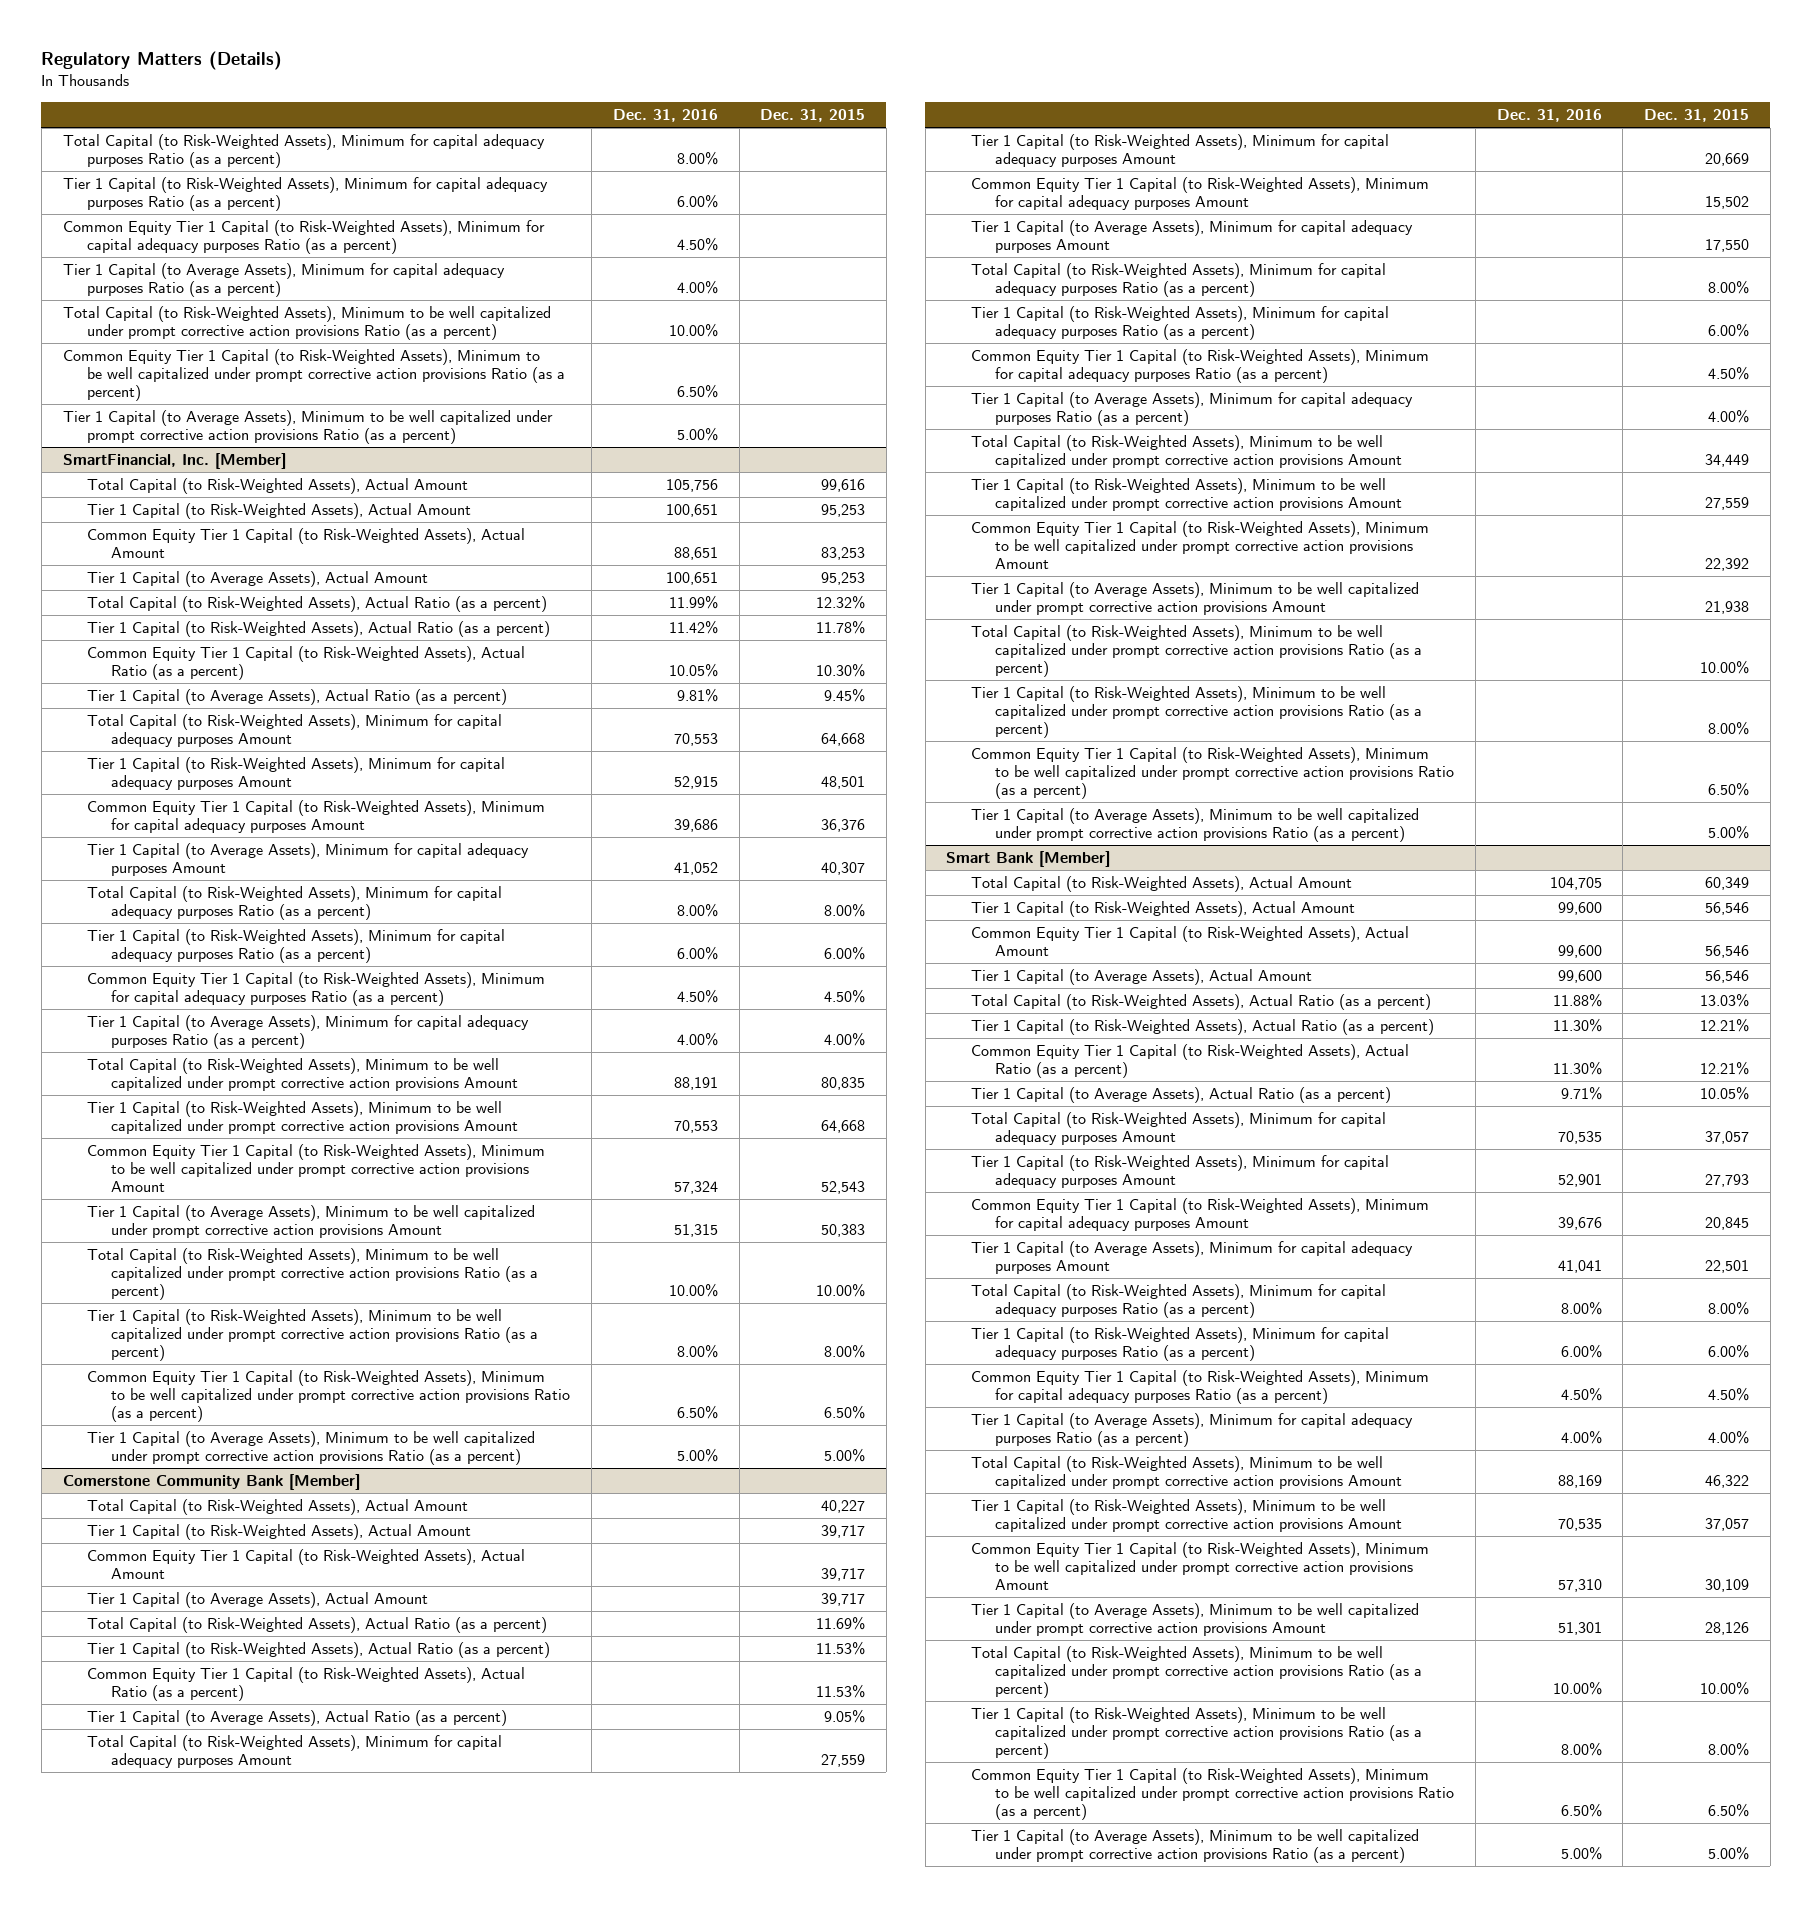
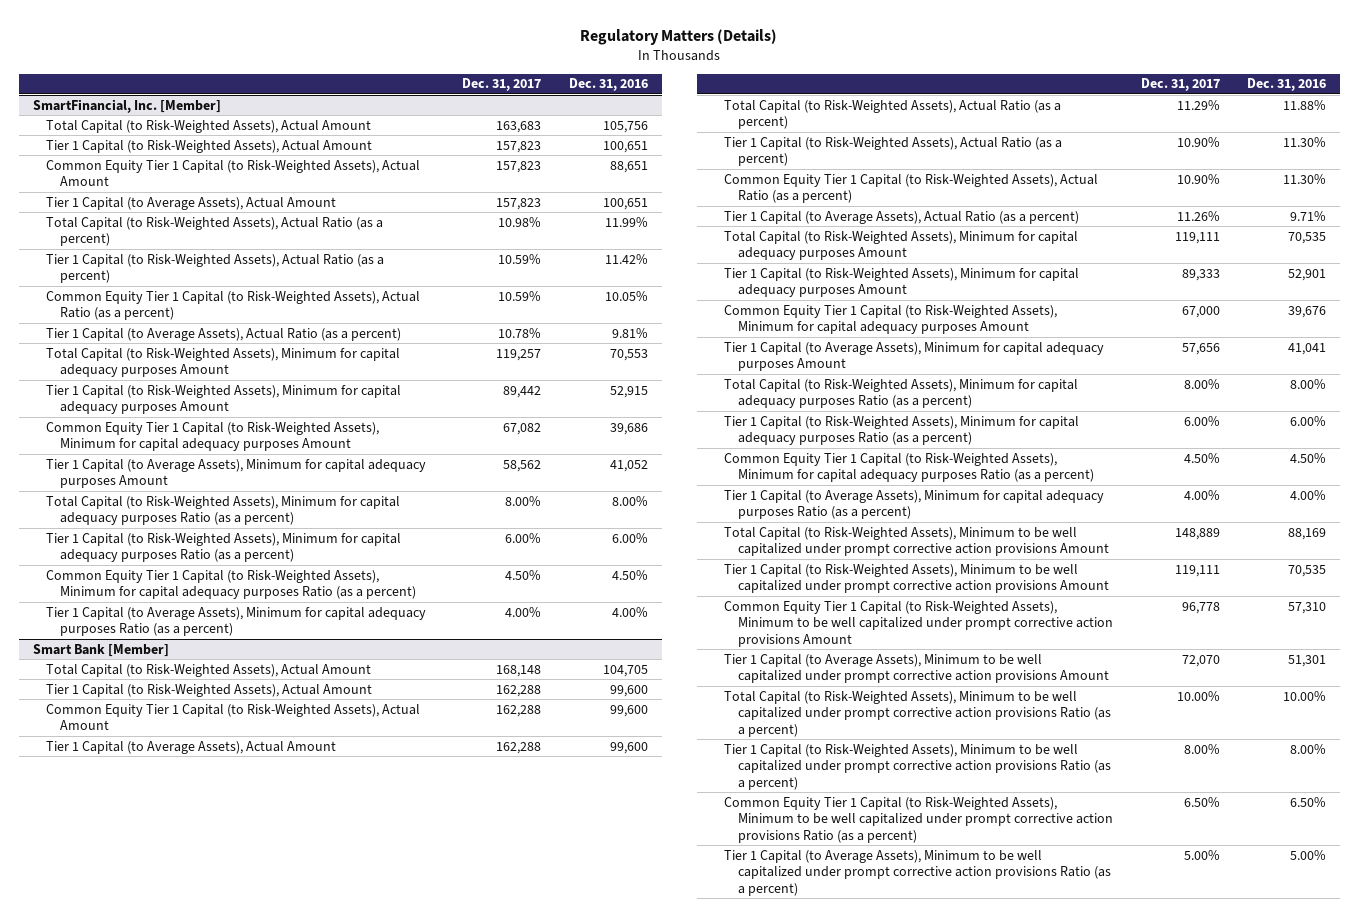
[760,108,866,122] Dec. 31, 2015 -> none
none -> [462,78,542,92] Dec. 31, 2017
[62,134,545,169] Total Capital (to Risk-Weighted Assets), Minimum for capital adequacy purposes Ratio (as a percent) -> none
[62,177,548,212] Tier 1 Capital (to Risk-Weighted Assets), Minimum for capital adequacy purposes Ratio (as a percent) -> none
[62,220,545,255] Common Equity Tier 1 Capital (to Risk-Weighted Assets), Minimum for capital adequacy purposes Ratio (as a percent) -> none
[62,263,505,298] Tier 1 Capital (to Average Assets), Minimum for capital adequacy purposes Ratio (as a percent) -> none
[62,306,551,341] Total Capital (to Risk-Weighted Assets), Minimum to be well capitalized under prompt corrective action provisions Ratio (as a percent) -> none
[62,349,565,402] Common Equity Tier 1 Capital (to Risk-Weighted Assets), Minimum to be well capitalized under prompt corrective action provisions Ratio (as a percent) -> none
[62,410,553,445] Tier 1 Capital (to Average Assets), Minimum to be well capitalized under prompt corrective action provisions Ratio (as a percent) -> none
[86,1058,519,1092] Total Capital (to Risk-Weighted Assets), Minimum to be well capitalized under prompt corrective action provisions Amount -> none
[86,1101,519,1135] Tier 1 Capital (to Risk-Weighted Assets), Minimum to be well capitalized under prompt corrective action provisions Amount -> none
[86,1144,545,1193] Common Equity Tier 1 Capital (to Risk-Weighted Assets), Minimum to be well capitalized under prompt corrective action provisions Amount -> none
[86,1205,535,1239] Tier 1 Capital (to Average Assets), Minimum to be well capitalized under prompt corrective action provisions Amount -> none
[86,1248,539,1301] Total Capital (to Risk-Weighted Assets), Minimum to be well capitalized under prompt corrective action provisions Ratio (as a percent) -> none
[86,1309,539,1362] Tier 1 Capital (to Risk-Weighted Assets), Minimum to be well capitalized under prompt corrective action provisions Ratio (as a percent) -> none
[86,1370,571,1423] Common Equity Tier 1 Capital (to Risk-Weighted Assets), Minimum to be well capitalized under prompt corrective action provisions Ratio (as a percent) -> none
[86,1431,535,1466] Tier 1 Capital (to Average Assets), Minimum to be well capitalized under prompt corrective action provisions Ratio (as a percent) -> none
[62,1474,360,1491] Comerstone Community Bank [Member] -> none
[86,1499,468,1516] Total Capital (to Risk-Weighted Assets), Actual Amount -> none
[86,1524,471,1541] Tier 1 Capital (to Risk-Weighted Assets), Actual Amount -> none
[86,1549,525,1580] Common Equity Tier 1 Capital (to Risk-Weighted Assets), Actual Amount -> none
[86,1592,428,1609] Tier 1 Capital (to Average Assets), Actual Amount -> none
[86,1617,547,1634] Total Capital (to Risk-Weighted Assets), Actual Ratio (as a percent) -> none
[86,1642,550,1659] Tier 1 Capital (to Risk-Weighted Assets), Actual Ratio (as a percent) -> none
[86,1667,525,1702] Common Equity Tier 1 Capital (to Risk-Weighted Assets), Actual Ratio (as a percent) -> none
[86,1710,507,1727] Tier 1 Capital (to Average Assets), Actual Ratio (as a percent) -> none
[86,1735,502,1769] Total Capital (to Risk-Weighted Assets), Minimum for capital adequacy purposes Amount -> none
[970,134,1389,168] Tier 1 Capital (to Risk-Weighted Assets), Minimum for capital adequacy purposes Amount -> none
[970,177,1429,211] Common Equity Tier 1 Capital (to Risk-Weighted Assets), Minimum for capital adequacy purposes Amount -> none
[970,220,1413,254] Tier 1 Capital (to Average Assets), Minimum for capital adequacy purposes Amount -> none
[970,263,1386,298] Total Capital (to Risk-Weighted Assets), Minimum for capital adequacy purposes Ratio (as a percent) -> none
[970,306,1389,341] Tier 1 Capital (to Risk-Weighted Assets), Minimum for capital adequacy purposes Ratio (as a percent) -> none
[970,349,1429,384] Common Equity Tier 1 Capital (to Risk-Weighted Assets), Minimum for capital adequacy purposes Ratio (as a percent) -> none
[970,392,1413,427] Tier 1 Capital (to Average Assets), Minimum for capital adequacy purposes Ratio (as a percent) -> none
[970,435,1403,469] Total Capital (to Risk-Weighted Assets), Minimum to be well capitalized under prompt corrective action provisions Amount -> none
[970,478,1403,512] Tier 1 Capital (to Risk-Weighted Assets), Minimum to be well capitalized under prompt corrective action provisions Amount -> none
[970,521,1429,570] Common Equity Tier 1 Capital (to Risk-Weighted Assets), Minimum to be well capitalized under prompt corrective action provisions Amount -> none
[970,582,1419,616] Tier 1 Capital (to Average Assets), Minimum to be well capitalized under prompt corrective action provisions Amount -> none
[970,625,1423,678] Total Capital (to Risk-Weighted Assets), Minimum to be well capitalized under prompt corrective action provisions Ratio (as a percent) -> none
[970,686,1423,739] Tier 1 Capital (to Risk-Weighted Assets), Minimum to be well capitalized under prompt corrective action provisions Ratio (as a percent) -> none
[970,747,1455,800] Common Equity Tier 1 Capital (to Risk-Weighted Assets), Minimum to be well capitalized under prompt corrective action provisions Ratio (as a percent) -> none
[970,808,1419,843] Tier 1 Capital (to Average Assets), Minimum to be well capitalized under prompt corrective action provisions Ratio (as a percent) -> none

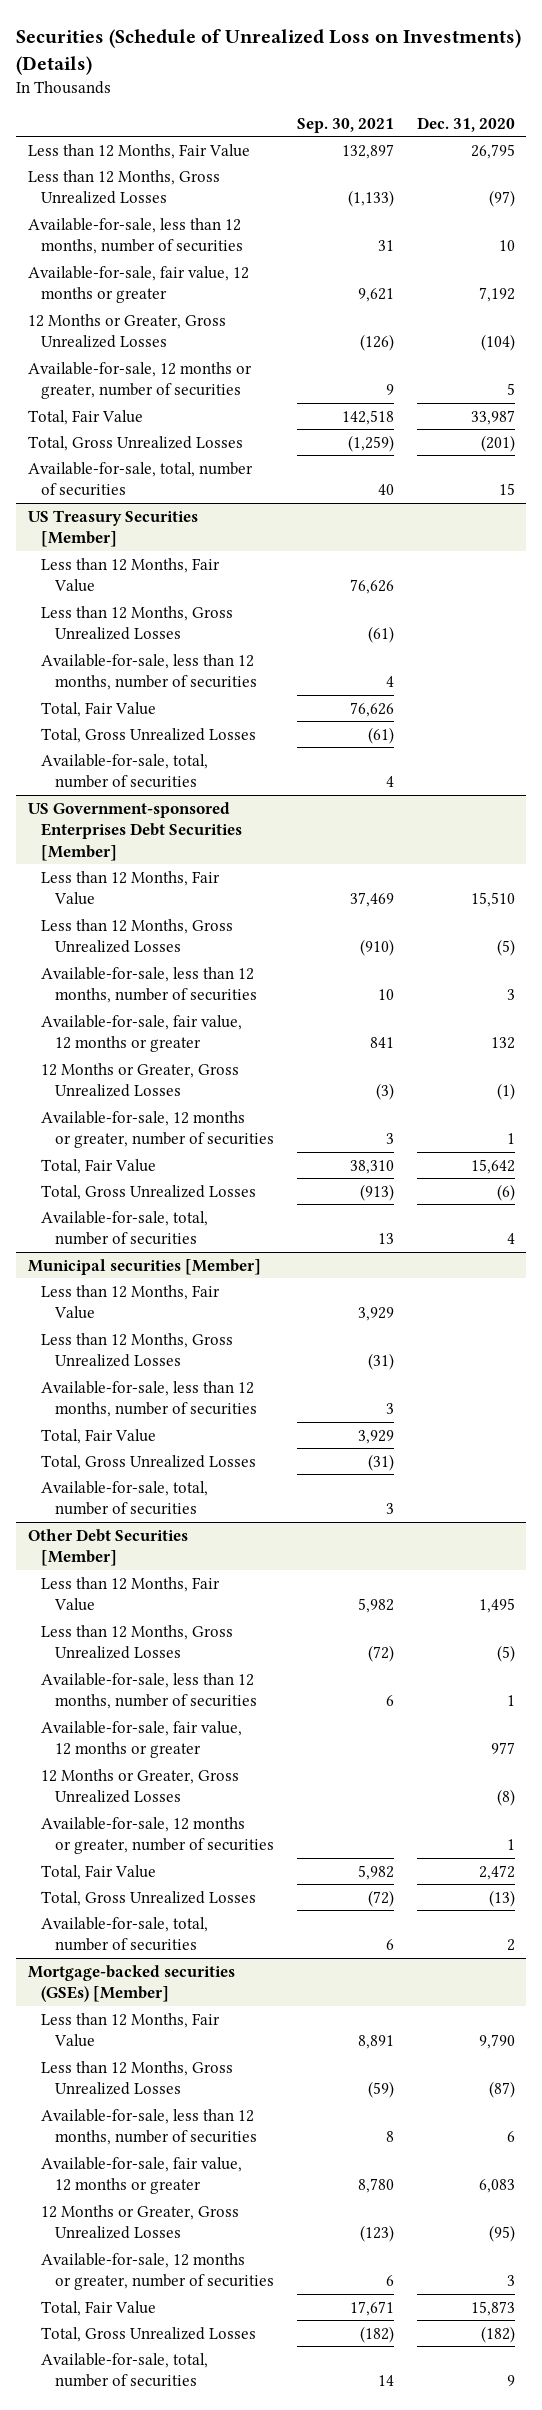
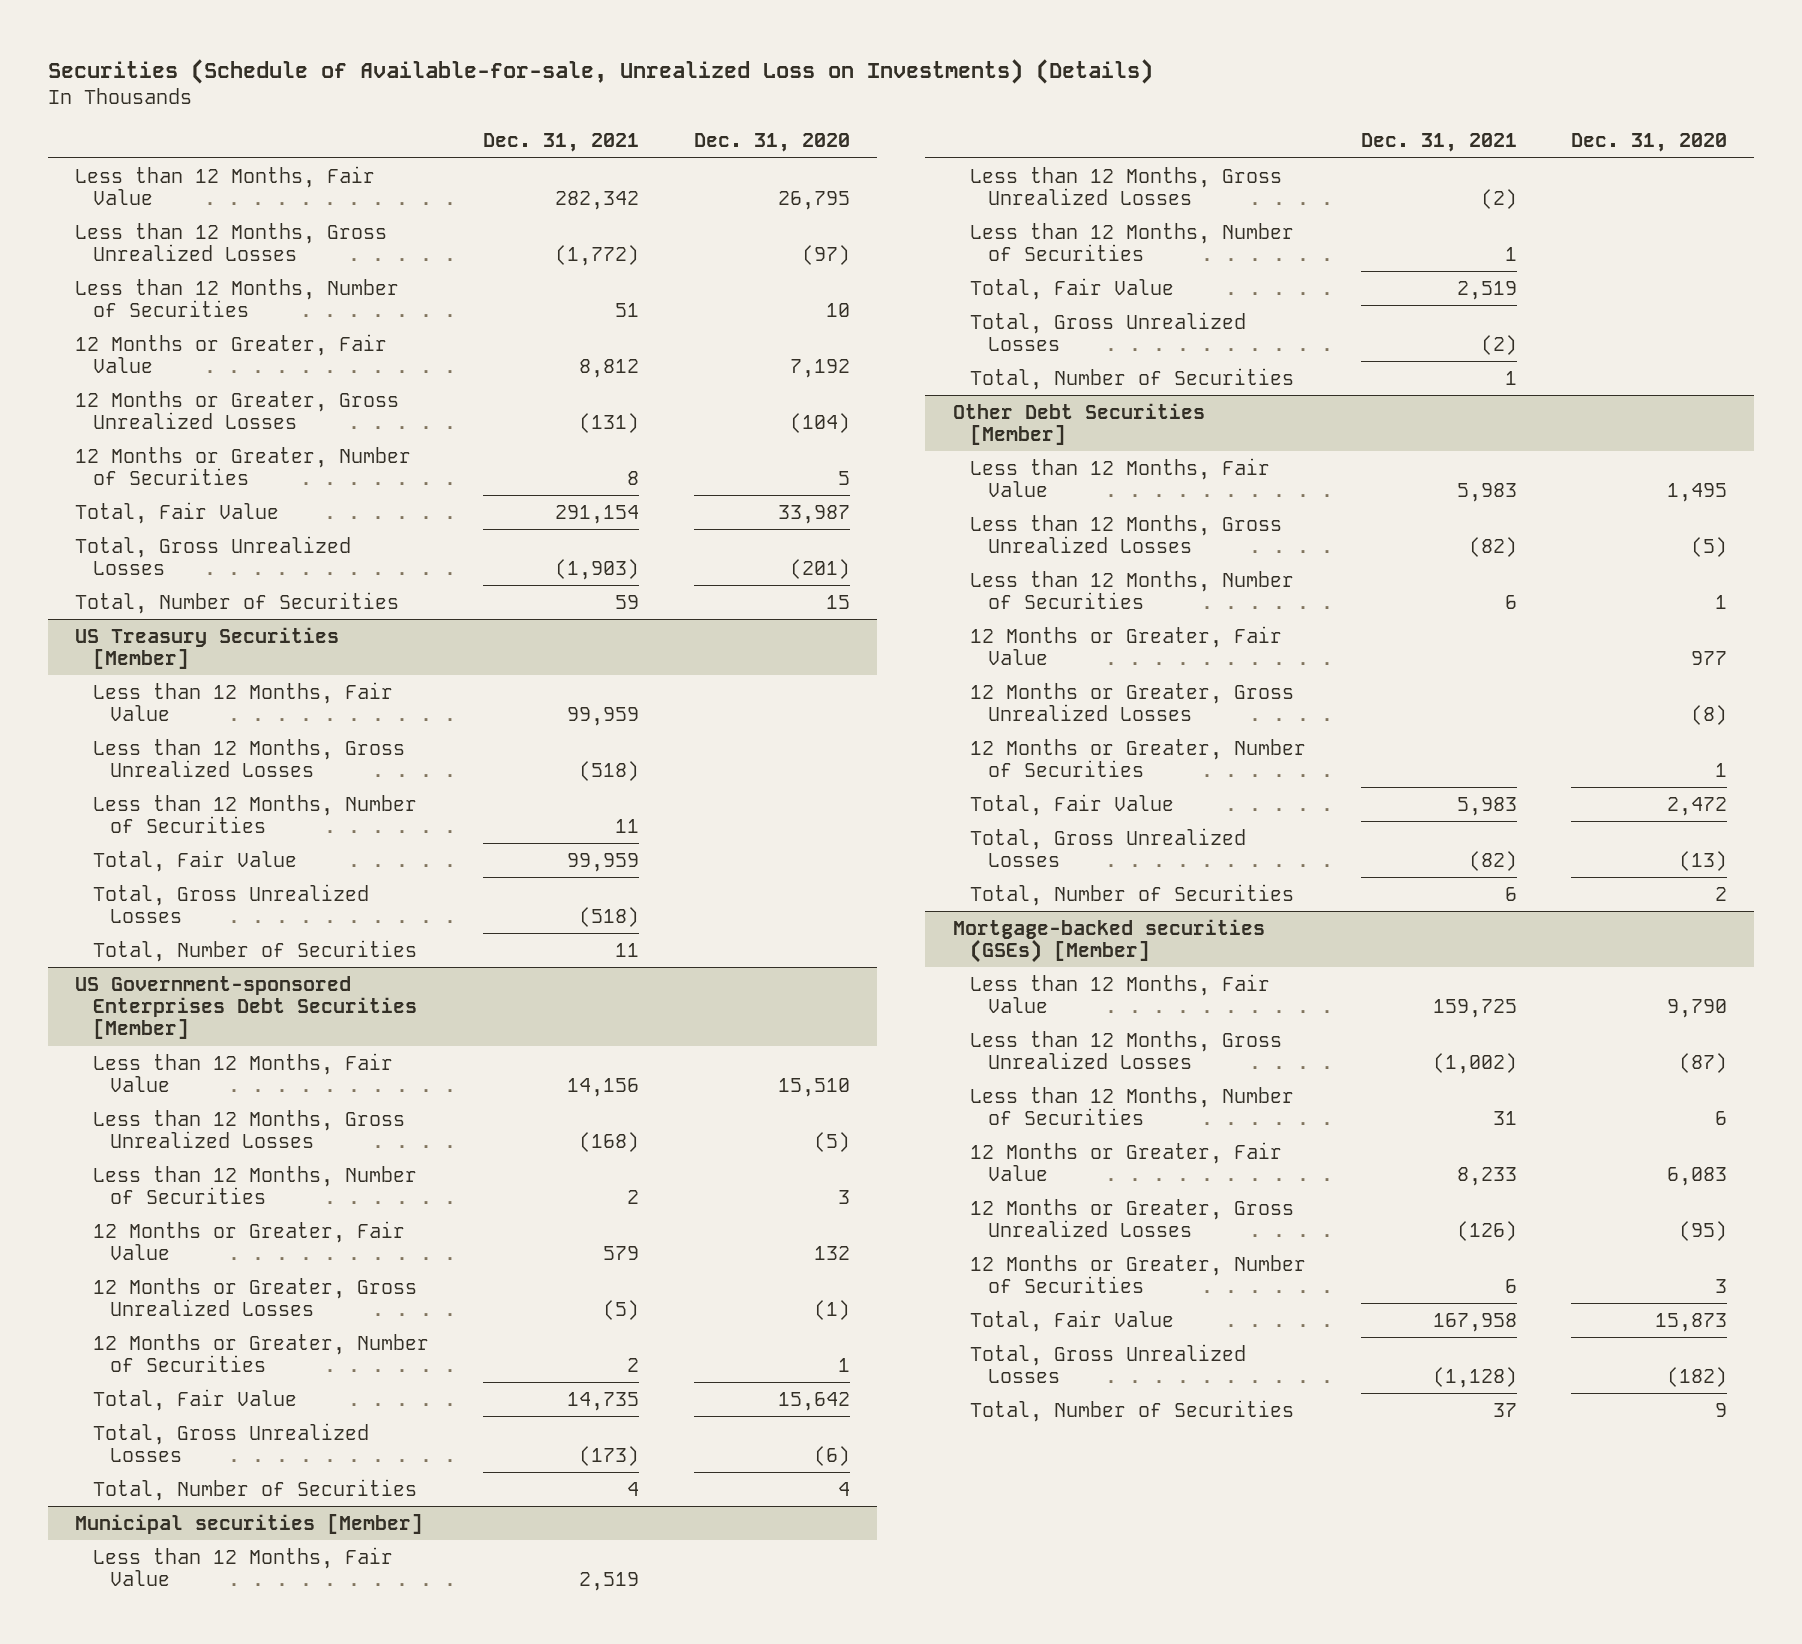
[16,28,522,75] Securities (Schedule of Unrealized Loss on Investments) (Details) -> [48,59,1154,85] Securities (Schedule of Available-for-sale, Unrealized Loss on Investments) (Details)
[297,117,395,133] Sep. 30, 2021 -> none
none -> [483,133,640,153] Dec. 31, 2021
[27,217,244,255] Available-for-sale, less than 12 months, number of securities -> [75,278,400,318] Less than 12 Months, Number of Securities
[27,265,249,304] Available-for-sale, fair value, 12 months or greater -> [75,333,388,374] 12 Months or Greater, Fair Value
[27,361,252,400] Available-for-sale, 12 months or greater, number of securities -> [75,446,412,486] 12 Months or Greater, Number of Securities
[27,461,253,497] Available-for-sale, total, number of securities -> [75,591,400,614] Total, Number of Securities
[41,653,258,691] Available-for-sale, less than 12 months, number of securities -> [92,794,417,834] Less than 12 Months, Number of Securities
[41,753,209,789] Available-for-sale, total, number of securities -> [92,939,417,962] Total, Number of Securities
[41,966,258,1004] Available-for-sale, less than 12 months, number of securities -> [92,1165,417,1205] Less than 12 Months, Number of Securities
[41,1014,243,1053] Available-for-sale, fair value, 12 months or greater -> [92,1220,405,1261] 12 Months or Greater, Fair Value
[41,1110,275,1149] Available-for-sale, 12 months or greater, number of securities -> [92,1333,429,1373] 12 Months or Greater, Number of Securities
[41,1210,209,1246] Available-for-sale, total, number of securities -> [92,1478,417,1501] Total, Number of Securities
[41,1380,258,1418] Available-for-sale, less than 12 months, number of securities -> [970,222,1295,262] Less than 12 Months, Number of Securities
[41,1480,209,1516] Available-for-sale, total, number of securities -> [970,367,1295,390] Total, Number of Securities
[41,1672,258,1710] Available-for-sale, less than 12 months, number of securities -> [970,570,1295,610] Less than 12 Months, Number of Securities
[41,1720,243,1759] Available-for-sale, fair value, 12 months or greater -> [970,625,1283,666] 12 Months or Greater, Fair Value
[41,1816,275,1855] Available-for-sale, 12 months or greater, number of securities -> [970,738,1307,778] 12 Months or Greater, Number of Securities
[41,1916,209,1952] Available-for-sale, total, number of securities -> [970,883,1295,906] Total, Number of Securities
[41,2108,258,2146] Available-for-sale, less than 12 months, number of securities -> [970,1086,1295,1126] Less than 12 Months, Number of Securities
[41,2156,243,2195] Available-for-sale, fair value, 12 months or greater -> [970,1141,1283,1182] 12 Months or Greater, Fair Value
[41,2252,275,2291] Available-for-sale, 12 months or greater, number of securities -> [970,1254,1307,1294] 12 Months or Greater, Number of Securities
[41,2352,209,2388] Available-for-sale, total, number of securities -> [970,1399,1295,1422] Total, Number of Securities

